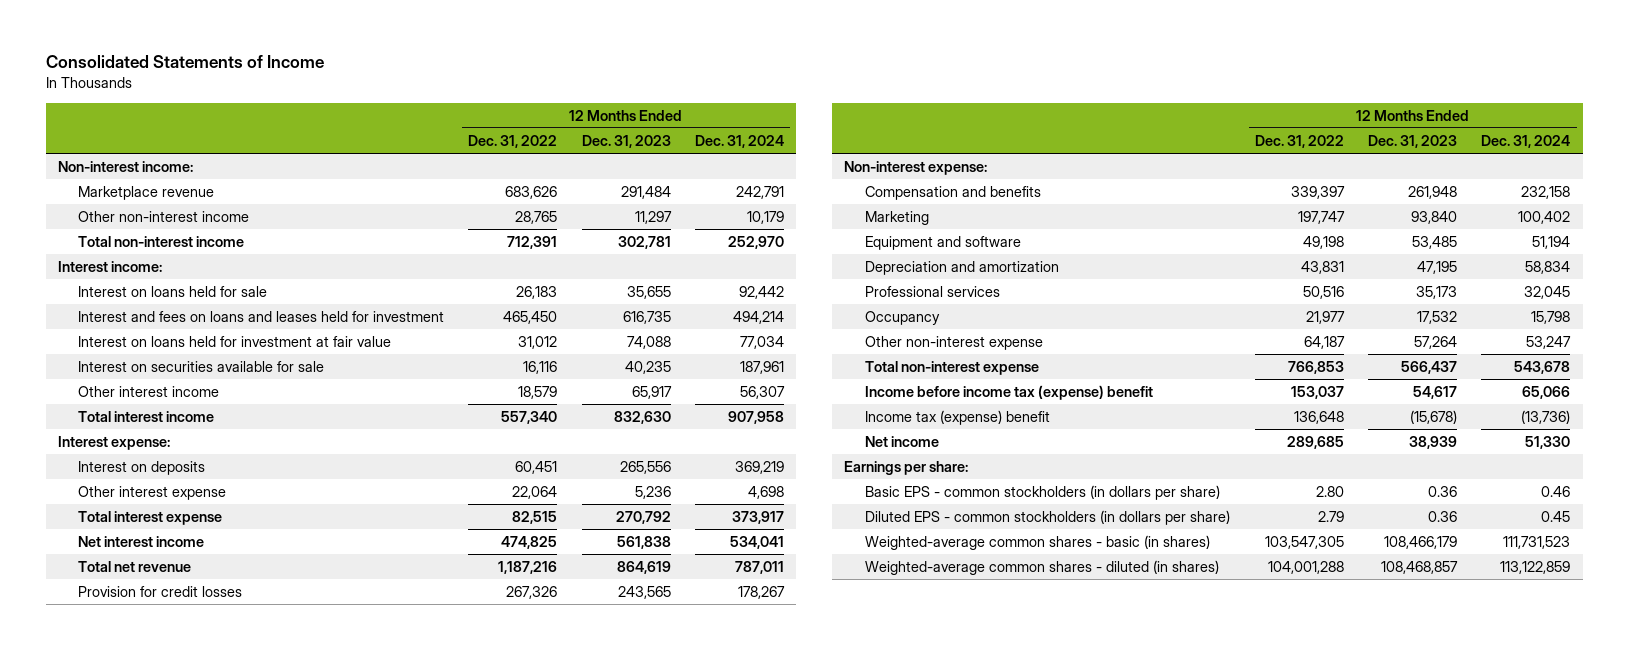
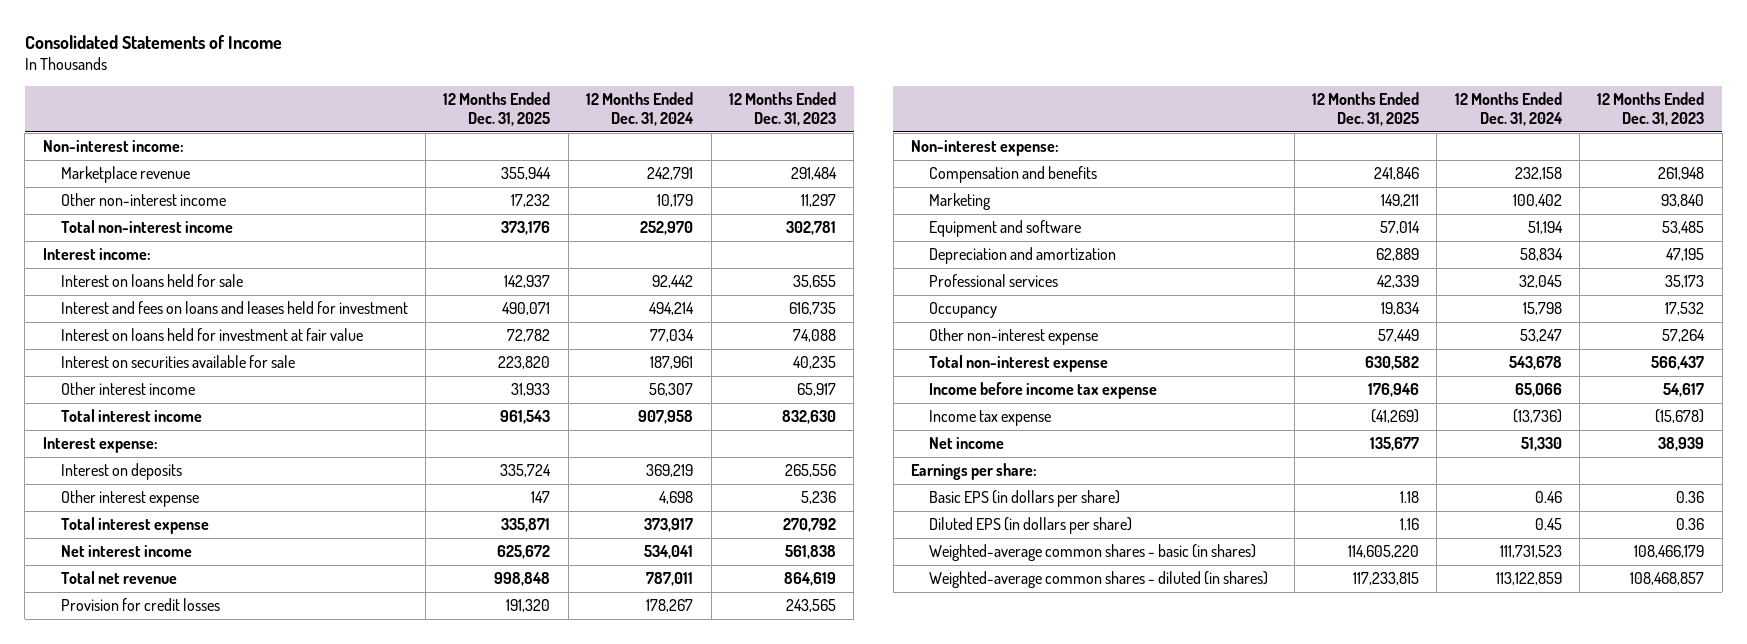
[468,134,558,148] Dec. 31, 2022 -> none
none -> [443,92,551,127] 12 Months Ended Dec. 31, 2025
[864,384,1153,400] Income before income tax (expense) benefit -> [929,382,1158,400] Income before income tax expense
[864,409,1050,425] Income tax (expense) benefit -> [929,410,1052,427] Income tax expense
[864,484,1220,500] Basic EPS - common stockholders (in dollars per share) -> [929,490,1121,508] Basic EPS (in dollars per share)
[864,509,1230,525] Diluted EPS - common stockholders (in dollars per share) -> [929,517,1133,535] Diluted EPS (in dollars per share)

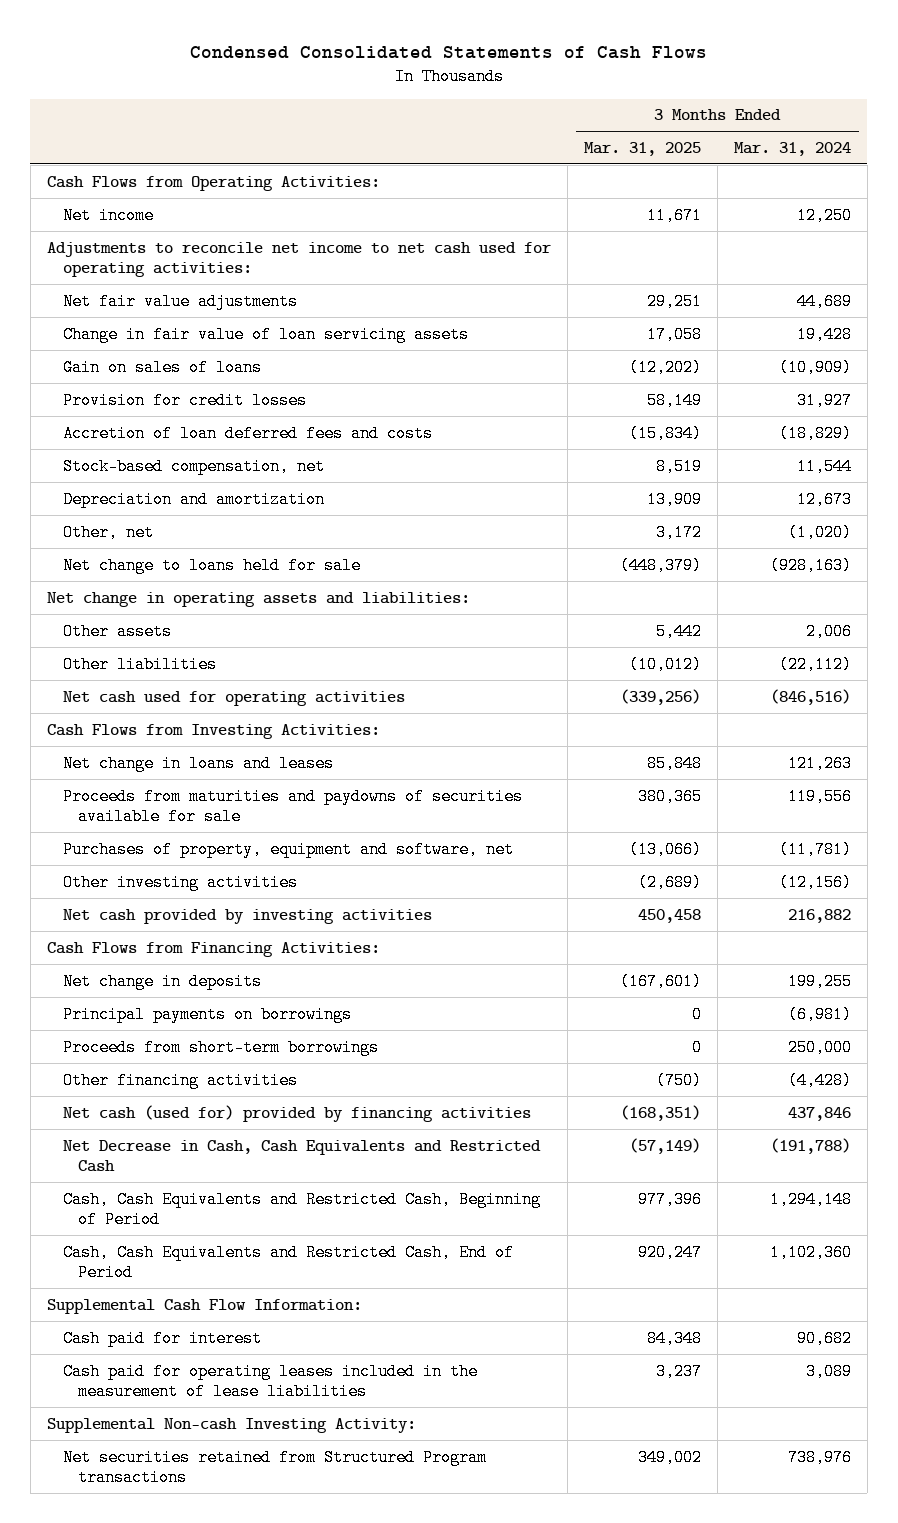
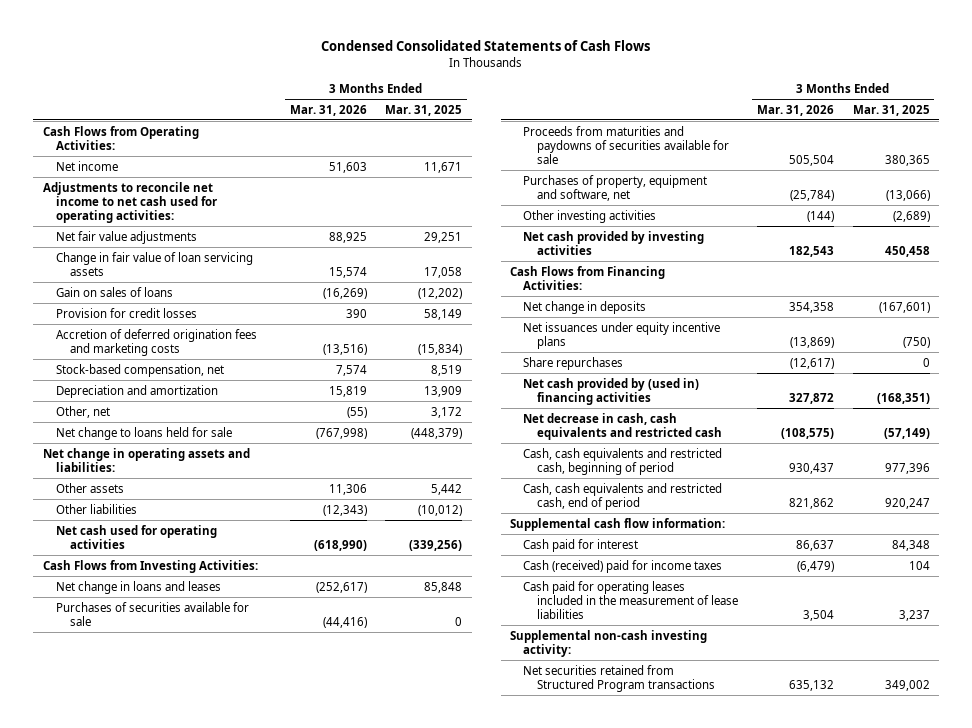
[733,141,851,156] Mar. 31, 2024 -> none
none -> [289,104,367,116] Mar. 31, 2026
[62,424,433,442] Accretion of loan deferred fees and costs -> [56,328,258,356] Accretion of deferred origination fees and marketing costs
none -> [56,601,250,626] Purchases of securities available for sale
[62,1005,352,1023] Principal payments on borrowings -> none
[62,1038,379,1056] Proceeds from short-term borrowings -> none
[62,1071,298,1089] Other financing activities -> none
none -> [523,321,721,349] Net issuances under equity incentive plans
none -> [523,356,624,370] Share repurchases
[62,1104,531,1122] Net cash (used for) provided by financing activities -> [523,377,700,405] Net cash provided by (used in) financing activities
[62,1139,541,1173] Net Decrease in Cash, Cash Equivalents and Restricted Cash -> [523,412,722,440] Net decrease in cash, cash equivalents and restricted cash
[62,1190,541,1229] Cash, Cash Equivalents and Restricted Cash, Beginning of Period -> [523,447,723,475] Cash, cash equivalents and restricted cash, beginning of period
[62,1243,514,1282] Cash, Cash Equivalents and Restricted Cash, End of Period -> [523,482,723,510] Cash, cash equivalents and restricted cash, end of period
[46,1298,362,1314] Supplemental Cash Flow Information: -> [509,517,725,531] Supplemental cash flow information:
none -> [523,559,723,573] Cash (received) paid for income taxes
[46,1417,416,1433] Supplemental Non-cash Investing Activity: -> [509,629,707,657] Supplemental non-cash investing activity:

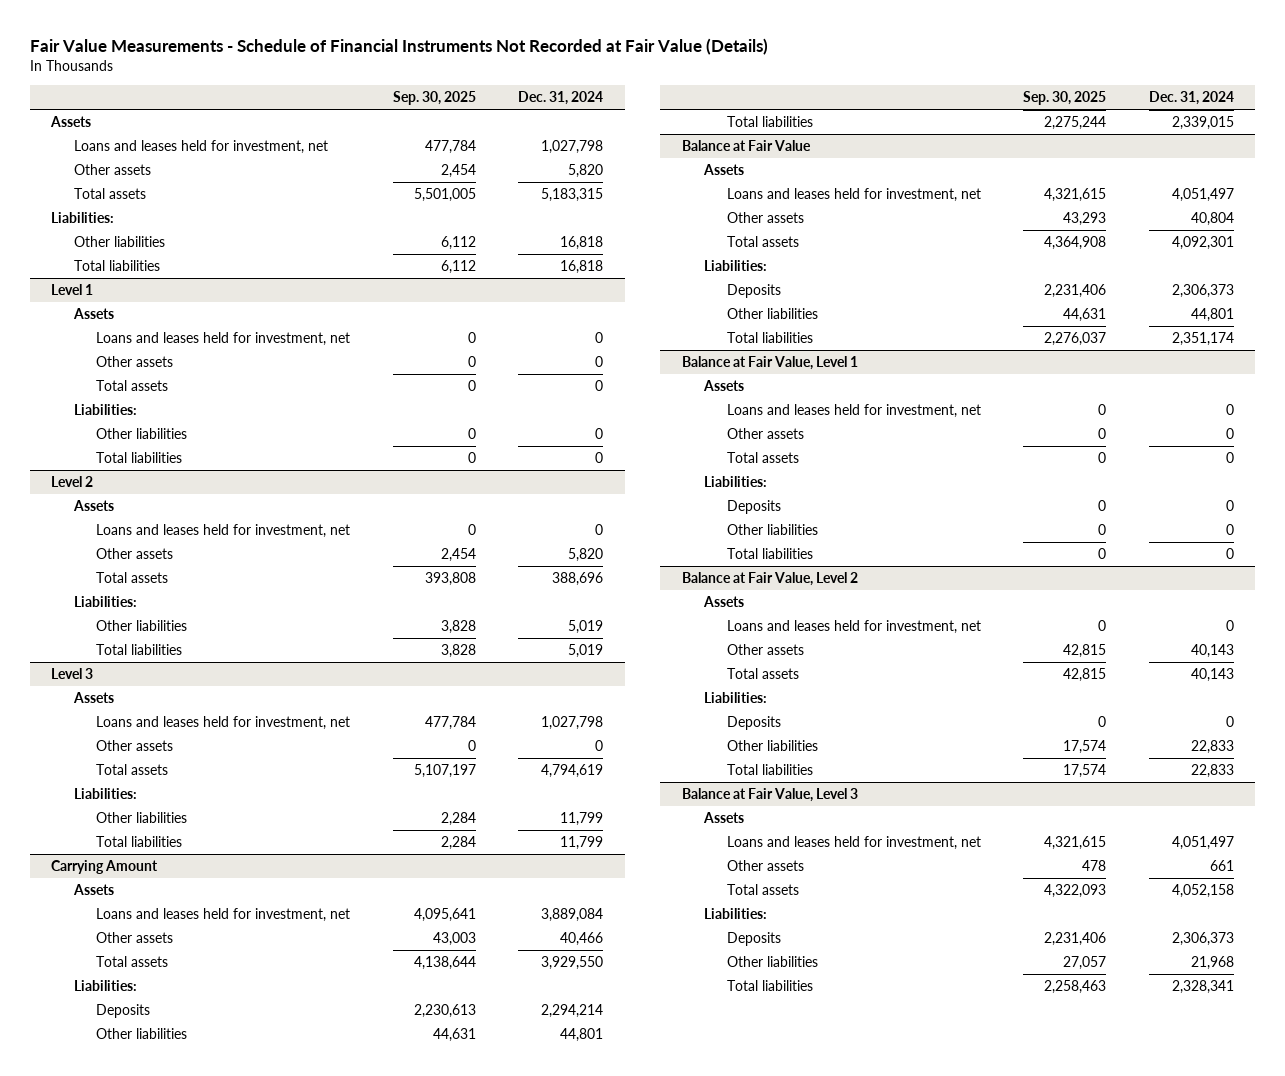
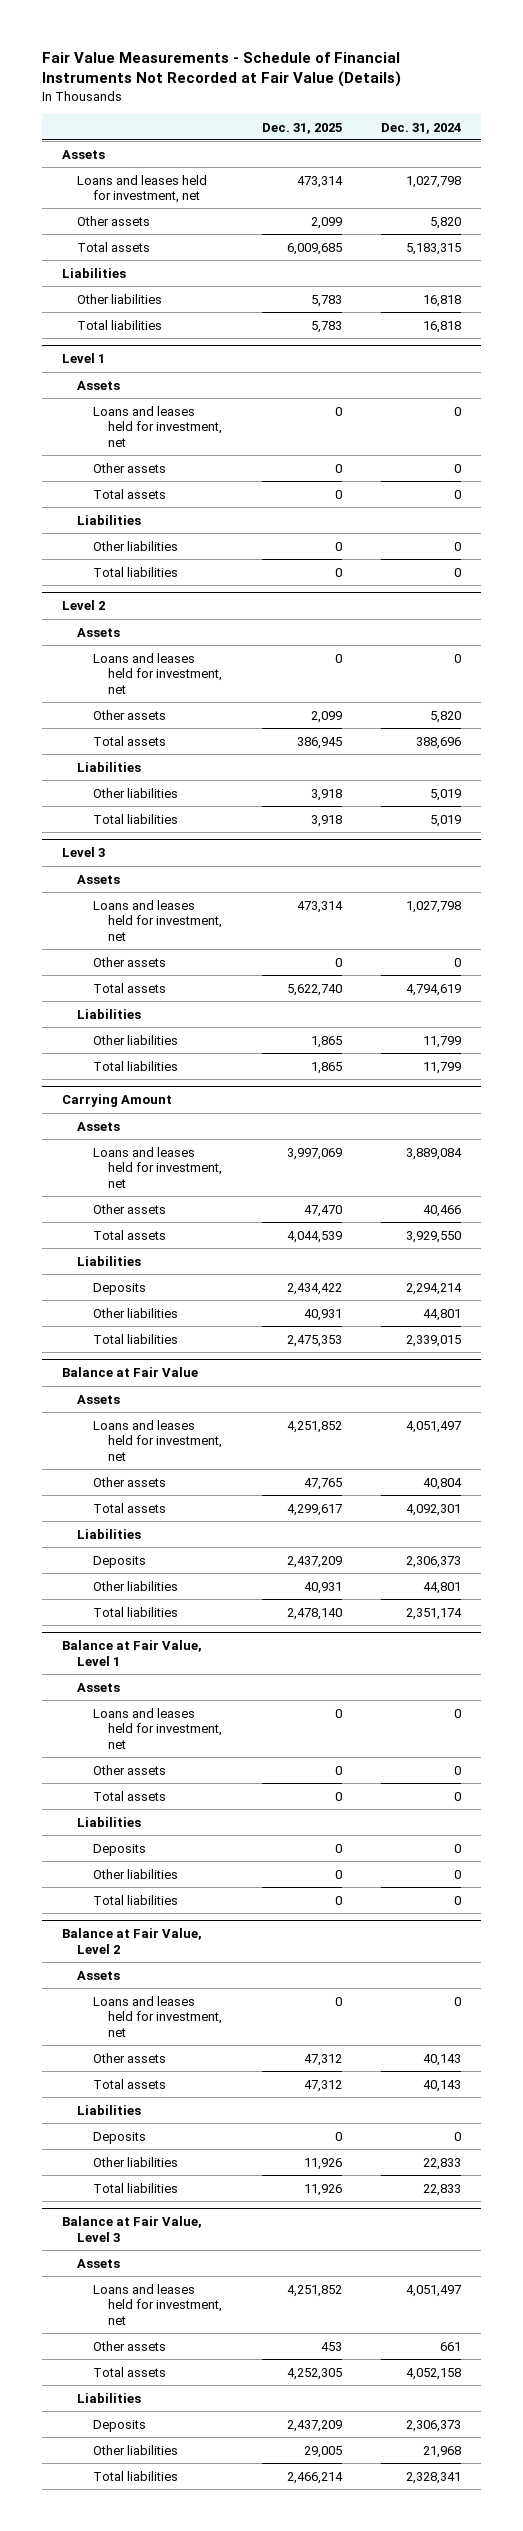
[392,91,476,106] Sep. 30, 2025 -> none
none -> [261,122,342,134] Dec. 31, 2025
[51,212,115,224] Liabilities: -> [61,267,126,278] Liabilities
[73,404,137,416] Liabilities: -> [77,514,142,525] Liabilities
[73,596,137,608] Liabilities: -> [77,761,142,772] Liabilities
[73,788,137,800] Liabilities: -> [77,1008,142,1019] Liabilities
[73,980,137,992] Liabilities: -> [77,1255,142,1266] Liabilities
[704,260,768,272] Liabilities: -> [77,1528,142,1539] Liabilities
[704,476,768,488] Liabilities: -> [77,1816,142,1827] Liabilities
[704,692,768,704] Liabilities: -> [77,2104,142,2115] Liabilities
[704,908,768,920] Liabilities: -> [77,2392,142,2403] Liabilities

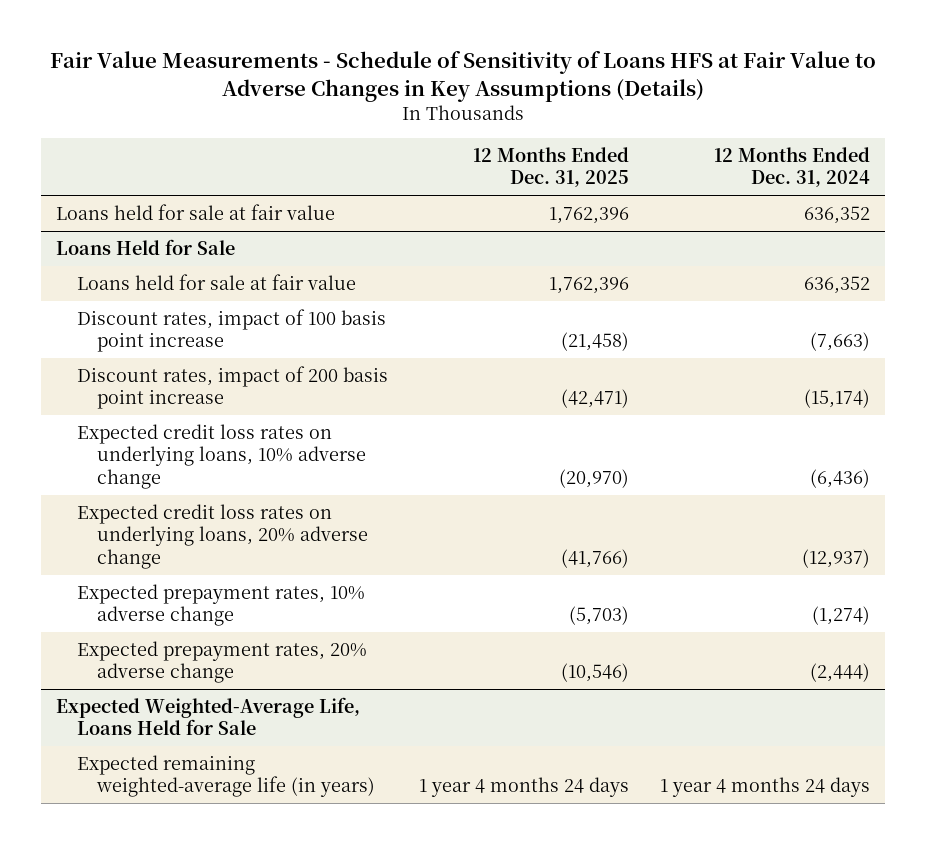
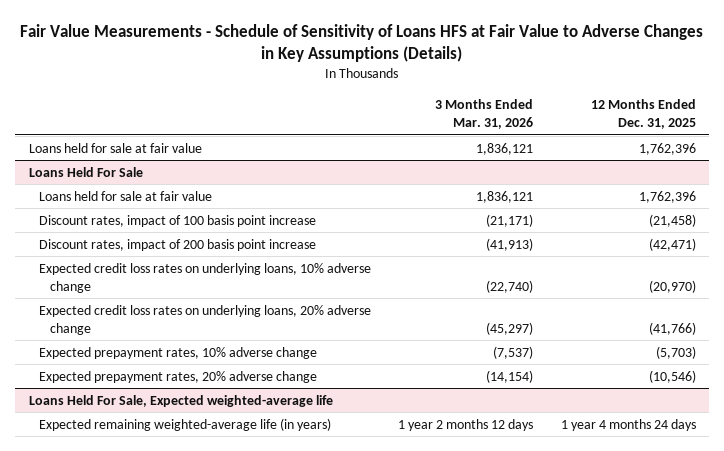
[713,146,870,188] 12 Months Ended Dec. 31, 2024 -> none
none -> [435,99,534,130] 3 Months Ended Mar. 31, 2026
[55,238,235,255] Loans Held for Sale -> [28,166,143,177] Loans Held For Sale
[55,696,360,736] Expected Weighted-Average Life, Loans Held for Sale -> [28,394,333,407] Loans Held For Sale, Expected weighted-average life

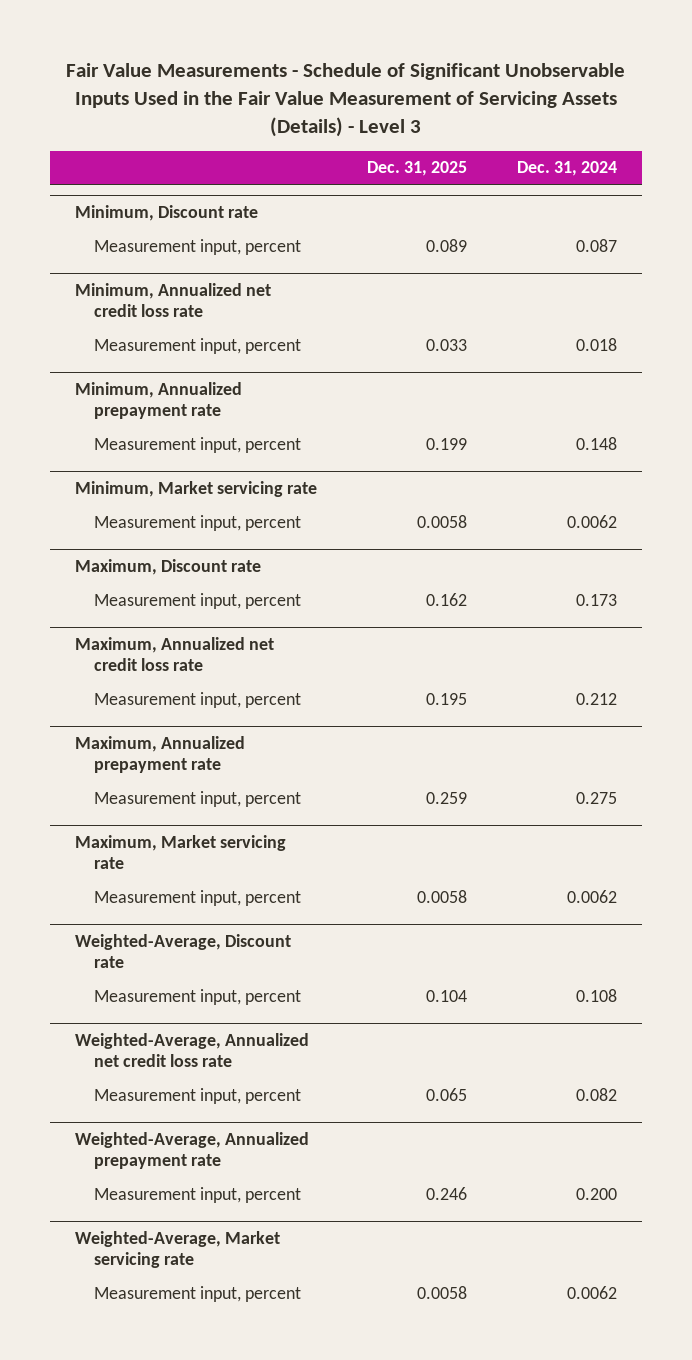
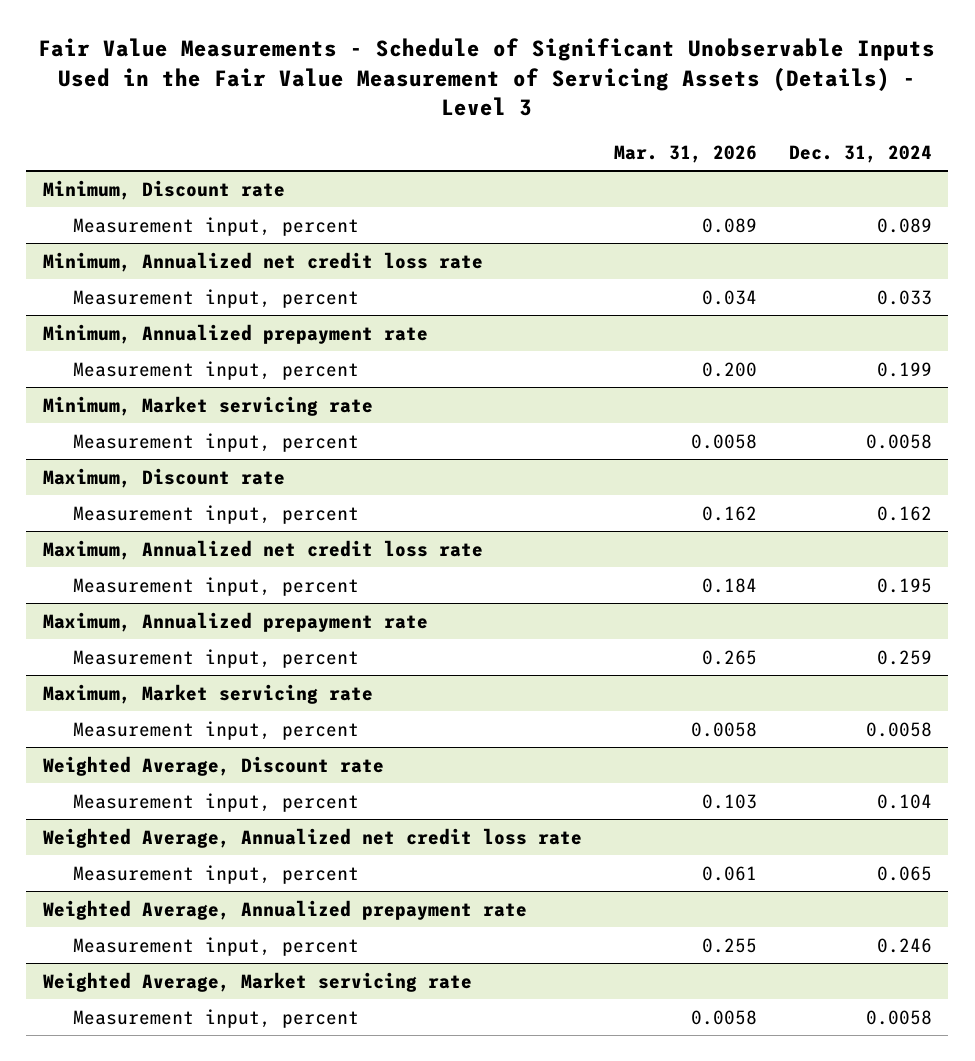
[367,161,468,177] Dec. 31, 2025 -> none
none -> [613,144,757,163] Mar. 31, 2026
[576,238,618,252] 0.087 -> [877,217,933,233] 0.089
[576,337,618,351] 0.018 -> [877,289,933,305] 0.033
[576,436,618,450] 0.148 -> [877,361,933,377] 0.199
[567,514,618,528] 0.0062 -> [866,433,933,449] 0.0058
[576,593,618,606] 0.173 -> [877,505,933,521] 0.162
[576,692,618,705] 0.212 -> [877,577,933,593] 0.195
[576,791,618,804] 0.275 -> [877,649,933,665] 0.259
[567,889,618,903] 0.0062 -> [866,721,933,737] 0.0058
[74,934,291,969] Weighted-Average, Discount rate -> [42,755,384,776] Weighted Average, Discount rate
[576,988,618,1002] 0.108 -> [877,793,933,809] 0.104
[74,1033,309,1068] Weighted-Average, Annualized net credit loss rate -> [42,827,582,848] Weighted Average, Annualized net credit loss rate
[576,1087,618,1101] 0.082 -> [877,865,933,881] 0.065
[74,1132,309,1170] Weighted-Average, Annualized prepayment rate -> [42,899,527,920] Weighted Average, Annualized prepayment rate
[576,1187,618,1200] 0.200 -> [877,937,933,953] 0.246
[74,1231,280,1269] Weighted-Average, Market servicing rate -> [42,971,472,992] Weighted Average, Market servicing rate
[567,1285,618,1299] 0.0062 -> [866,1009,933,1025] 0.0058

